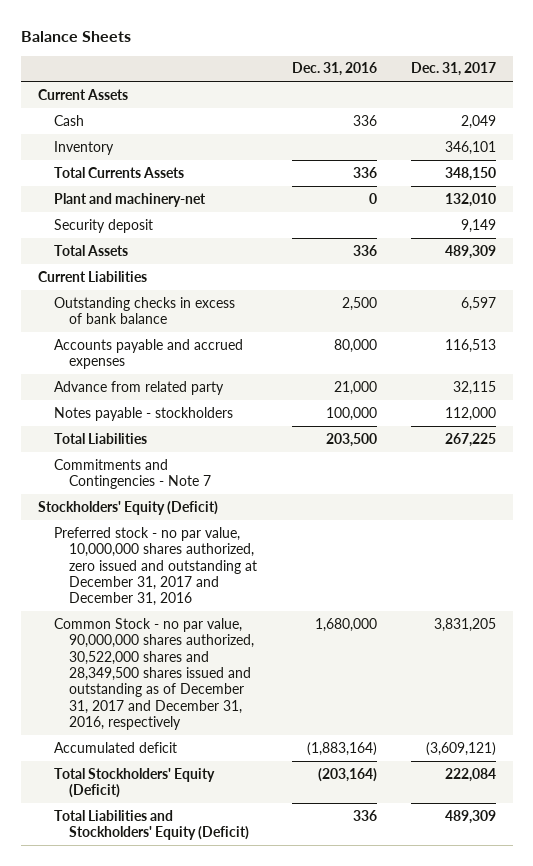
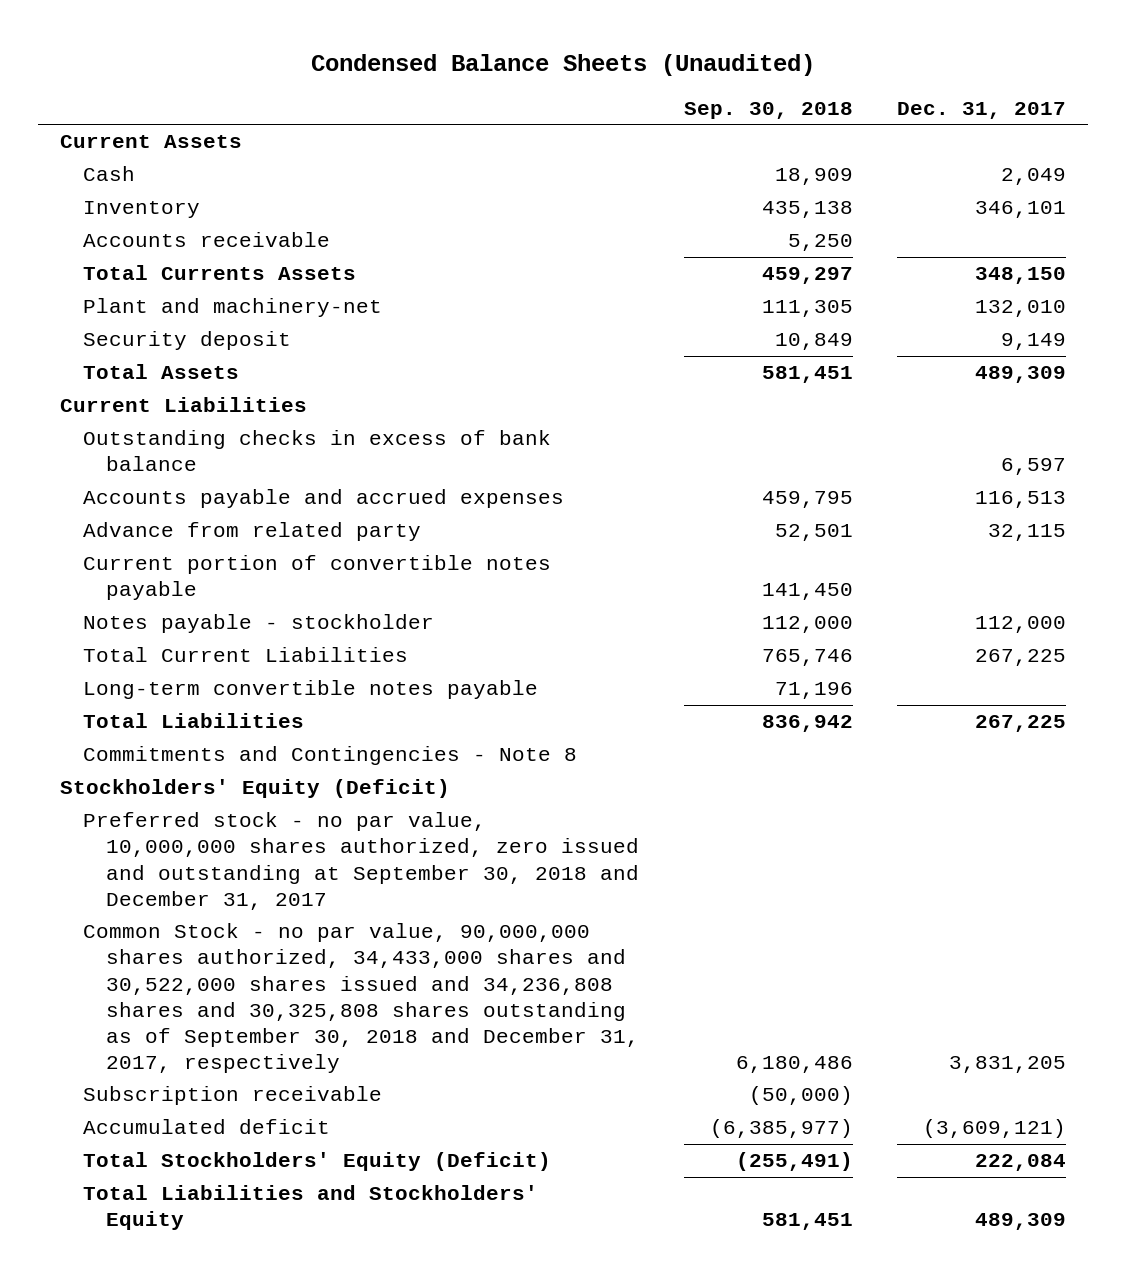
[20,30,131,42] Balance Sheets -> [310,53,815,76] Condensed Balance Sheets (Unaudited)
[291,62,377,77] Dec. 31, 2016 -> none
none -> [683,101,853,119] Sep. 30, 2018
none -> [83,232,331,248] Accounts receivable
none -> [83,555,552,601] Current portion of convertible notes payable
[53,406,233,421] Notes payable - stockholders -> [83,614,435,634] Notes payable - stockholder
none -> [83,647,409,663] Total Current Liabilities
none -> [83,680,539,700] Long-term convertible notes payable
[53,458,212,490] Commitments and Contingencies - Note 7 -> [83,746,578,766] Commitments and Contingencies - Note 8
[53,526,258,607] Preferred stock - no par value, 10,000,000 shares authorized, zero issued and outstanding at December 31, 2017 and December 31, 2016 -> [83,812,640,910] Preferred stock - no par value, 10,000,000 shares authorized, zero issued and outstanding at September 30, 2018 and December 31, 2017
[53,617,255,731] Common Stock - no par value, 90,000,000 shares authorized, 30,522,000 shares and 28,349,500 shares issued and outstanding as of December 31, 2017 and December 31, 2016, respectively -> [83,923,640,1074] Common Stock - no par value, 90,000,000 shares authorized, 34,433,000 shares and 30,522,000 shares issued and 34,236,808 shares and 30,325,808 shares outstanding as of September 30, 2018 and December 31, 2017, respectively
none -> [83,1086,383,1106] Subscription receivable
[53,809,250,841] Total Liabilities and Stockholders' Equity (Deficit) -> [83,1185,539,1231] Total Liabilities and Stockholders' Equity

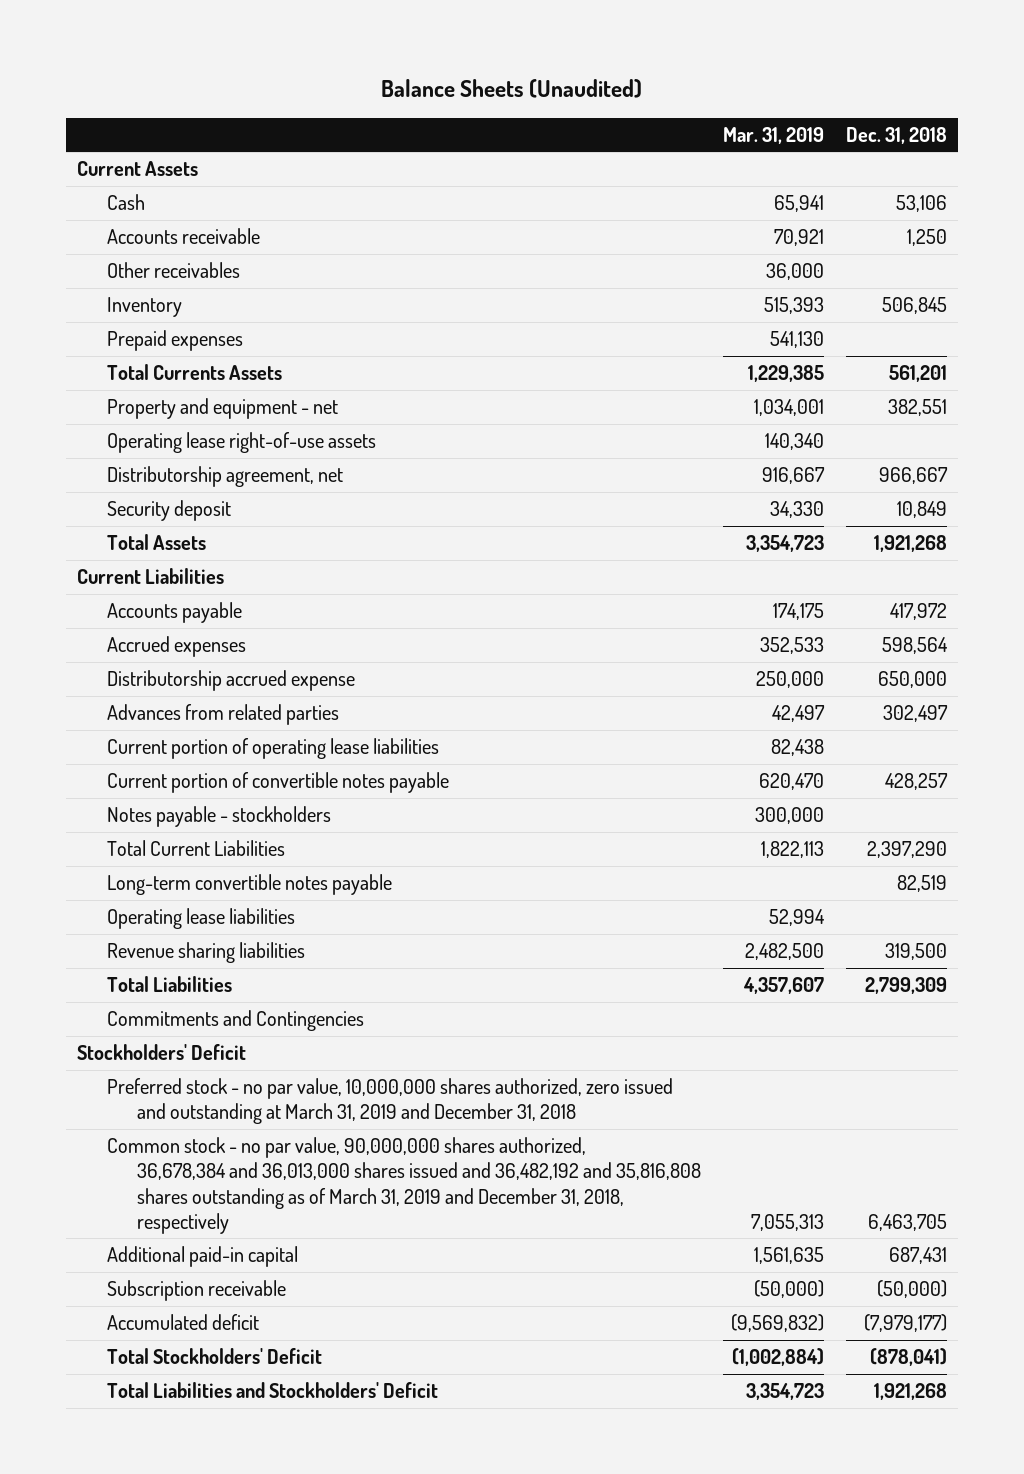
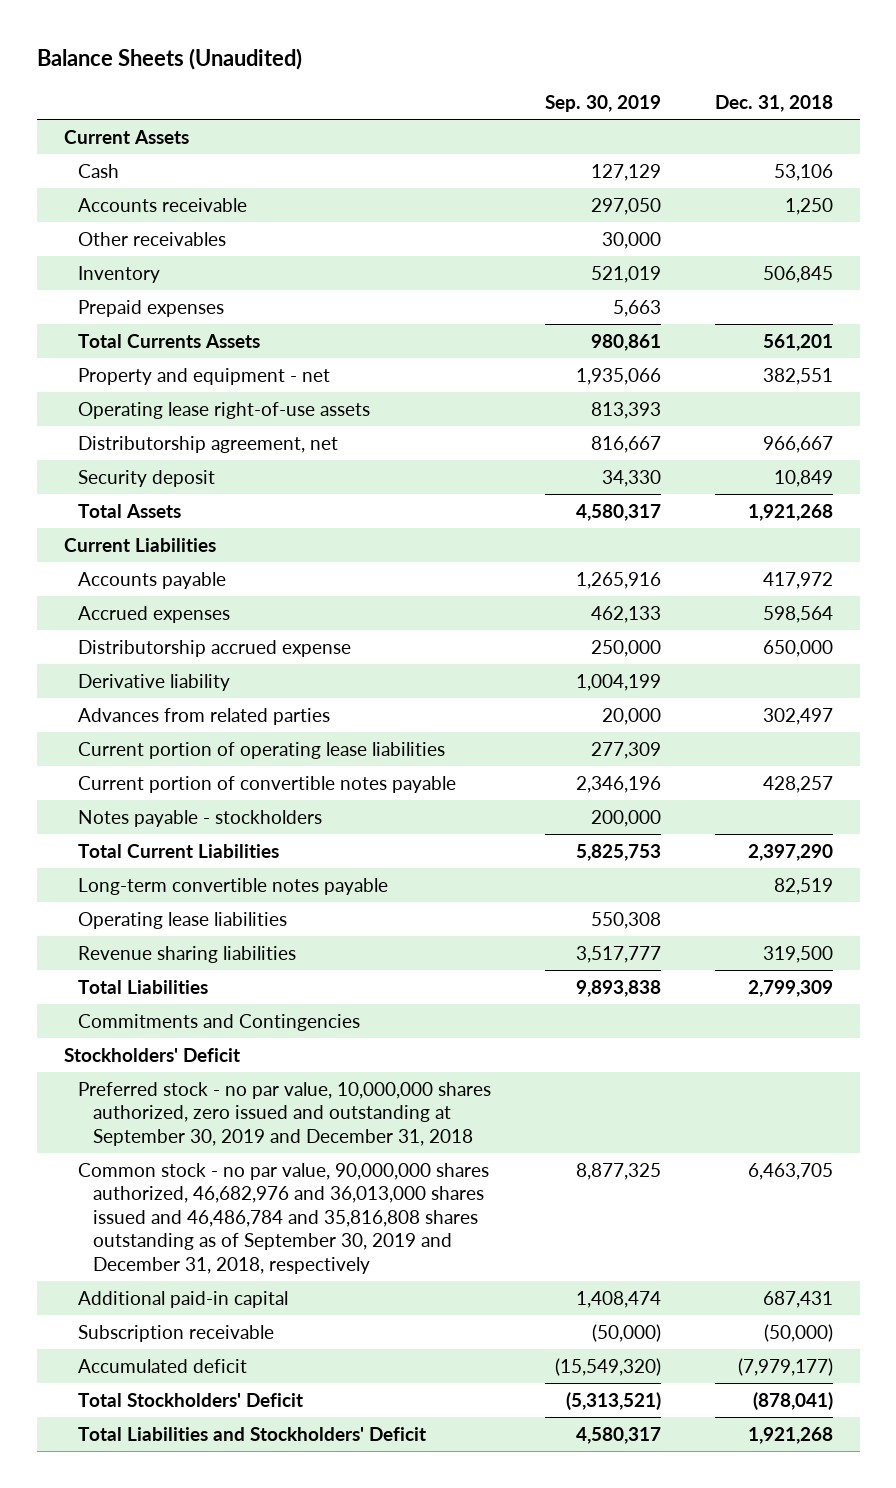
[722,126,824,144] Mar. 31, 2019 -> none
none -> [545,95,662,113] Sep. 30, 2019
none -> [78,673,231,691] Derivative liability
[106,1078,673,1125] Preferred stock - no par value, 10,000,000 shares authorized, zero issued and outstanding at March 31, 2019 and December 31, 2018 -> [78,1081,492,1146] Preferred stock - no par value, 10,000,000 shares authorized, zero issued and outstanding at September 30, 2019 and December 31, 2018
[106,1137,701,1234] Common stock - no par value, 90,000,000 shares authorized, 36,678,384 and 36,013,000 shares issued and 36,482,192 and 35,816,808 shares outstanding as of March 31, 2019 and December 31, 2018, respectively -> [78,1162,490,1274] Common stock - no par value, 90,000,000 shares authorized, 46,682,976 and 36,013,000 shares issued and 46,486,784 and 35,816,808 shares outstanding as of September 30, 2019 and December 31, 2018, respectively

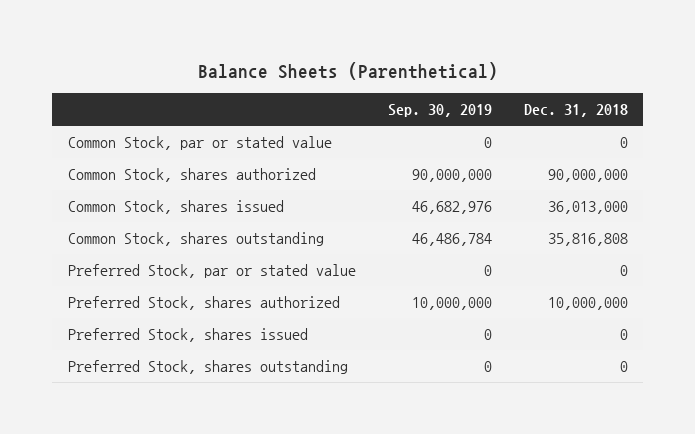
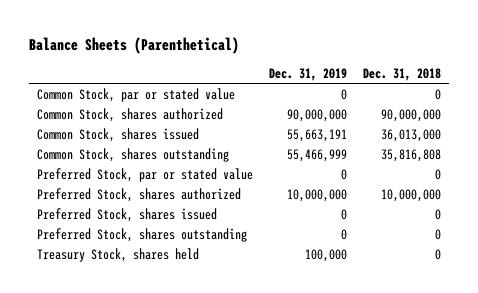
[387,104,492,118] Sep. 30, 2019 -> none
none -> [268,67,347,81] Dec. 31, 2019
none -> [37,247,200,262] Treasury Stock, shares held

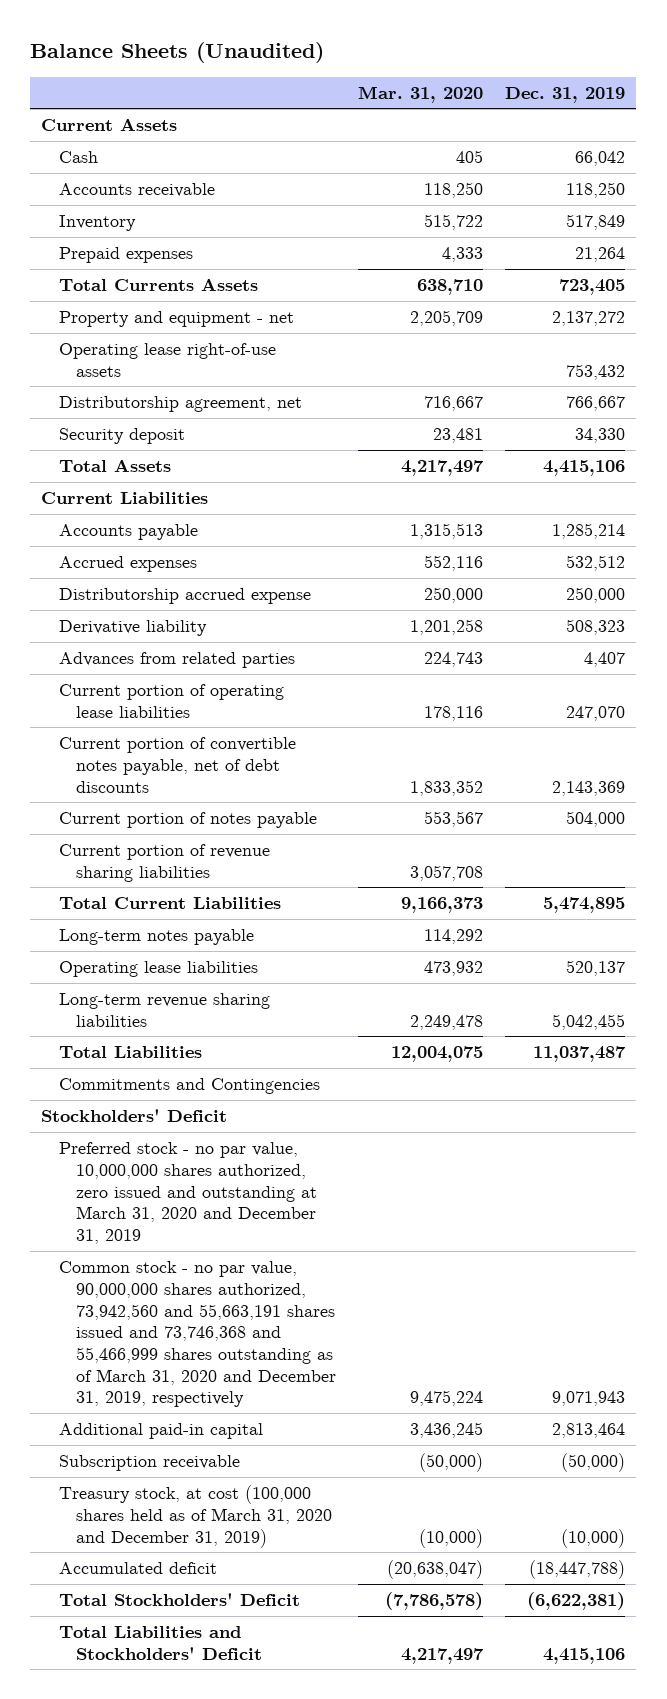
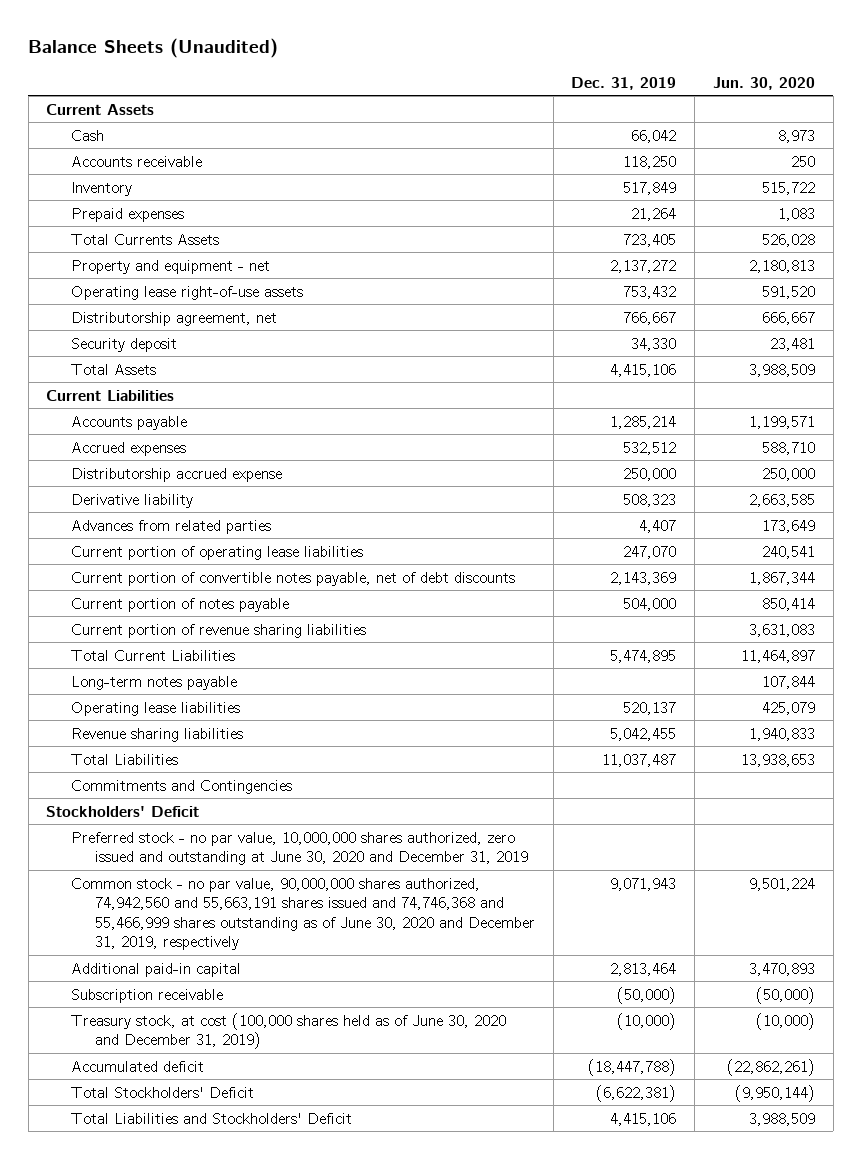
[358,85,484,103] Mar. 31, 2020 -> none
none -> [712,76,815,90] Jun. 30, 2020
[58,993,270,1027] Long-term revenue sharing liabilities -> [70,727,243,742] Revenue sharing liabilities
[58,1142,318,1245] Preferred stock - no par value, 10,000,000 shares authorized, zero issued and outstanding at March 31, 2020 and December 31, 2019 -> [70,831,528,866] Preferred stock - no par value, 10,000,000 shares authorized, zero issued and outstanding at June 30, 2020 and December 31, 2019
[58,1261,337,1408] Common stock - no par value, 90,000,000 shares authorized, 73,942,560 and 55,663,191 shares issued and 73,746,368 and 55,466,999 shares outstanding as of March 31, 2020 and December 31, 2019, respectively -> [70,877,535,950] Common stock - no par value, 90,000,000 shares authorized, 74,942,560 and 55,663,191 shares issued and 74,746,368 and 55,466,999 shares outstanding as of June 30, 2020 and December 31, 2019, respectively
[58,1485,333,1548] Treasury stock, at cost (100,000 shares held as of March 31, 2020 and December 31, 2019) -> [70,1012,506,1050] Treasury stock, at cost (100,000 shares held as of June 30, 2020 and December 31, 2019)

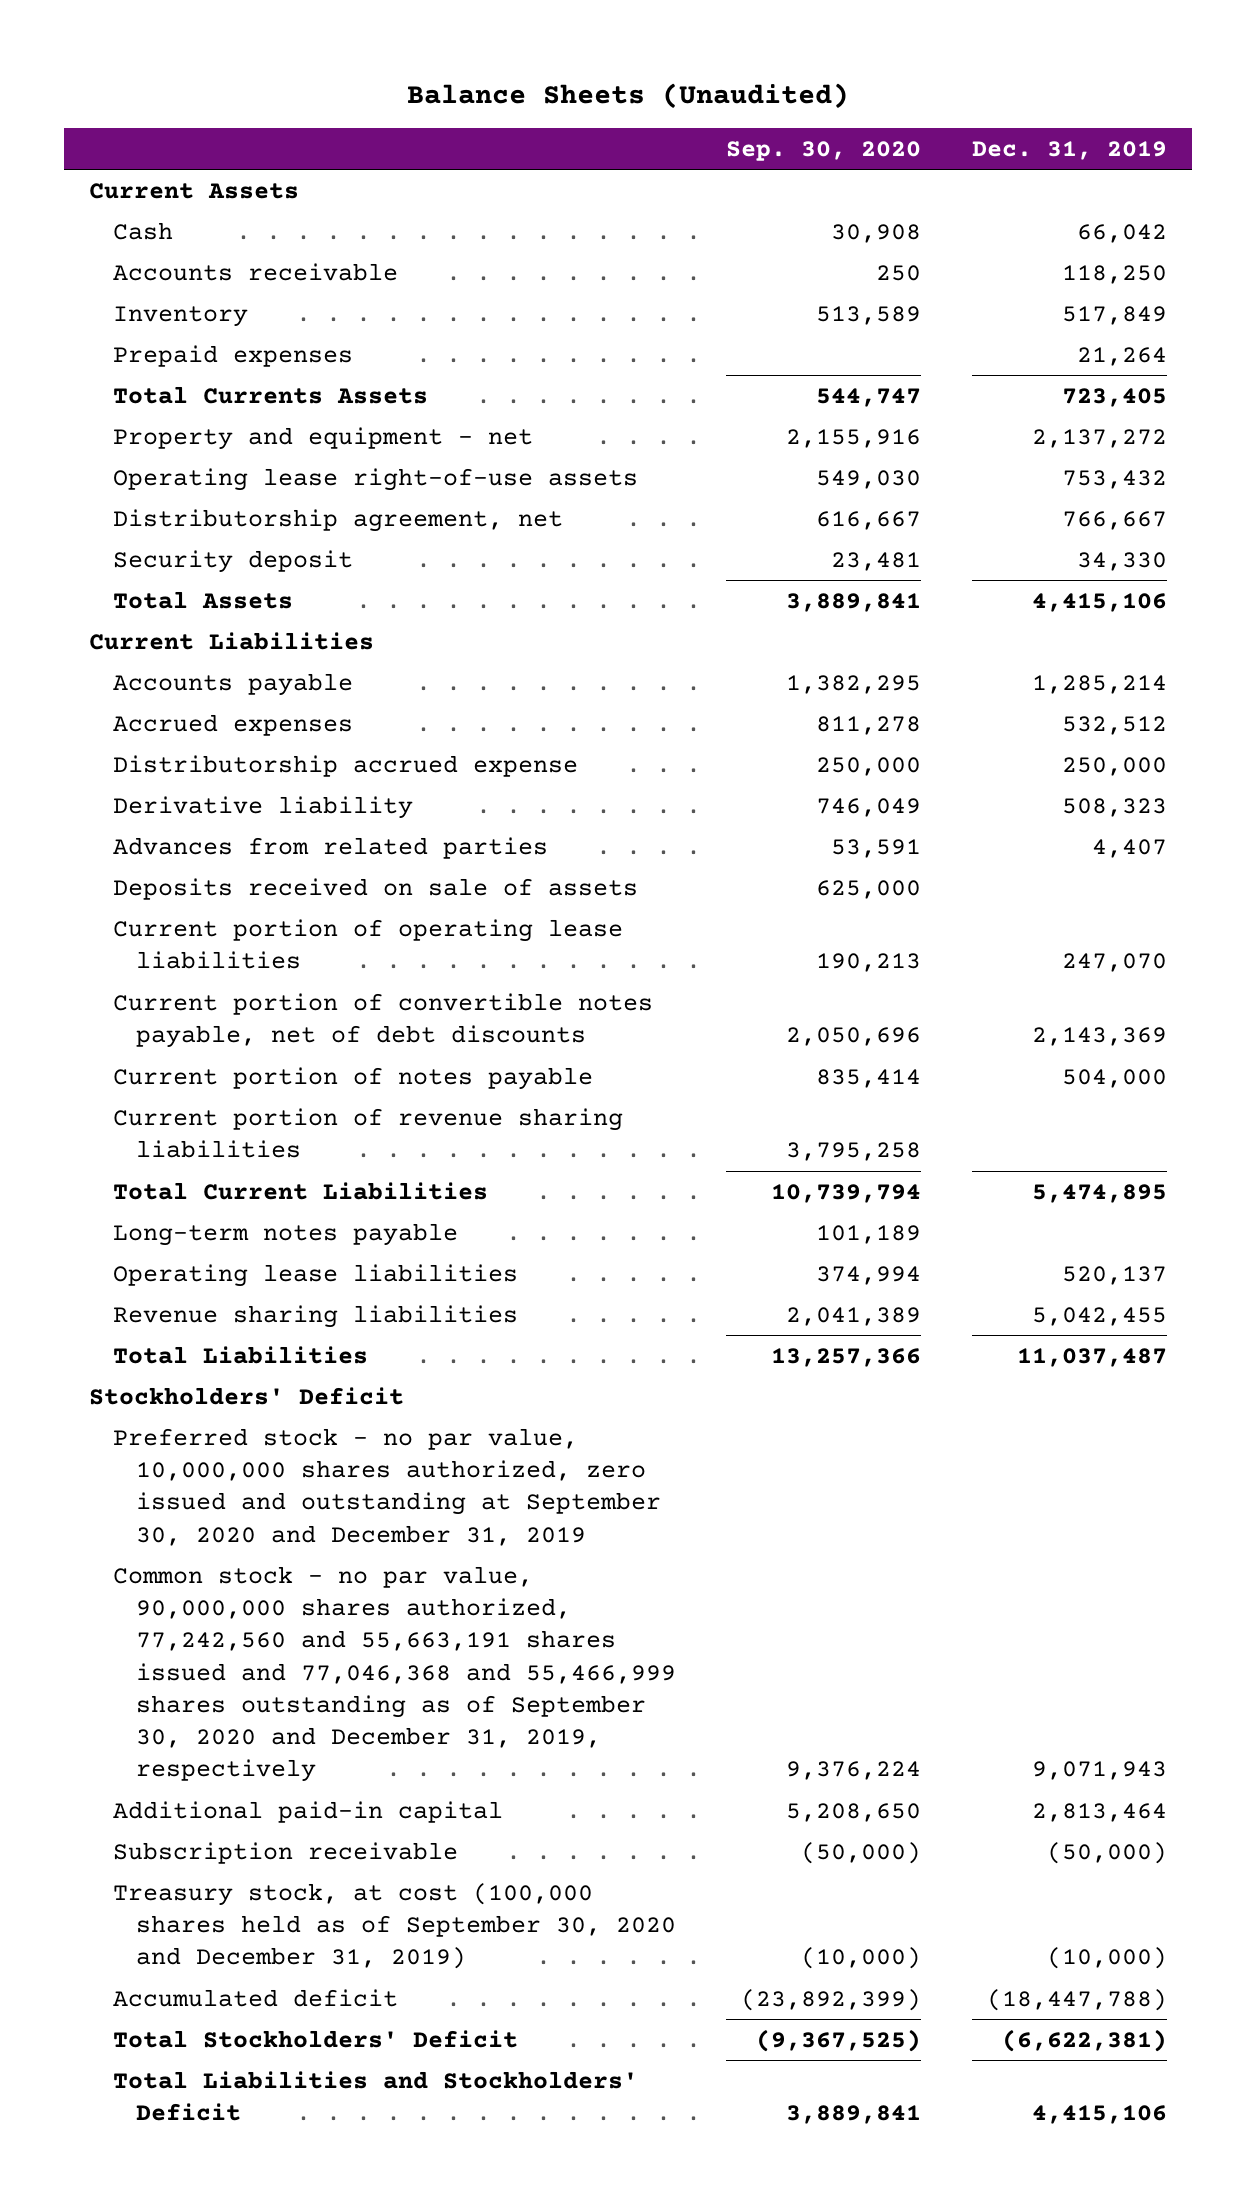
[712,76,815,90] Jun. 30, 2020 -> none
none -> [726,140,922,161] Sep. 30, 2020
none -> [112,877,638,900] Deposits received on sale of assets
[70,779,292,794] Commitments and Contingencies -> none
[70,831,528,866] Preferred stock - no par value, 10,000,000 shares authorized, zero issued and outstanding at June 30, 2020 and December 31, 2019 -> [112,1427,661,1546] Preferred stock - no par value, 10,000,000 shares authorized, zero issued and outstanding at September 30, 2020 and December 31, 2019
[70,877,535,950] Common stock - no par value, 90,000,000 shares authorized, 74,942,560 and 55,663,191 shares issued and 74,746,368 and 55,466,999 shares outstanding as of June 30, 2020 and December 31, 2019, respectively -> [112,1565,676,1783] Common stock - no par value, 90,000,000 shares authorized, 77,242,560 and 55,663,191 shares issued and 77,046,368 and 55,466,999 shares outstanding as of September 30, 2020 and December 31, 2019, respectively
[70,1012,506,1050] Treasury stock, at cost (100,000 shares held as of June 30, 2020 and December 31, 2019) -> [112,1882,676,1970] Treasury stock, at cost (100,000 shares held as of September 30, 2020 and December 31, 2019)

